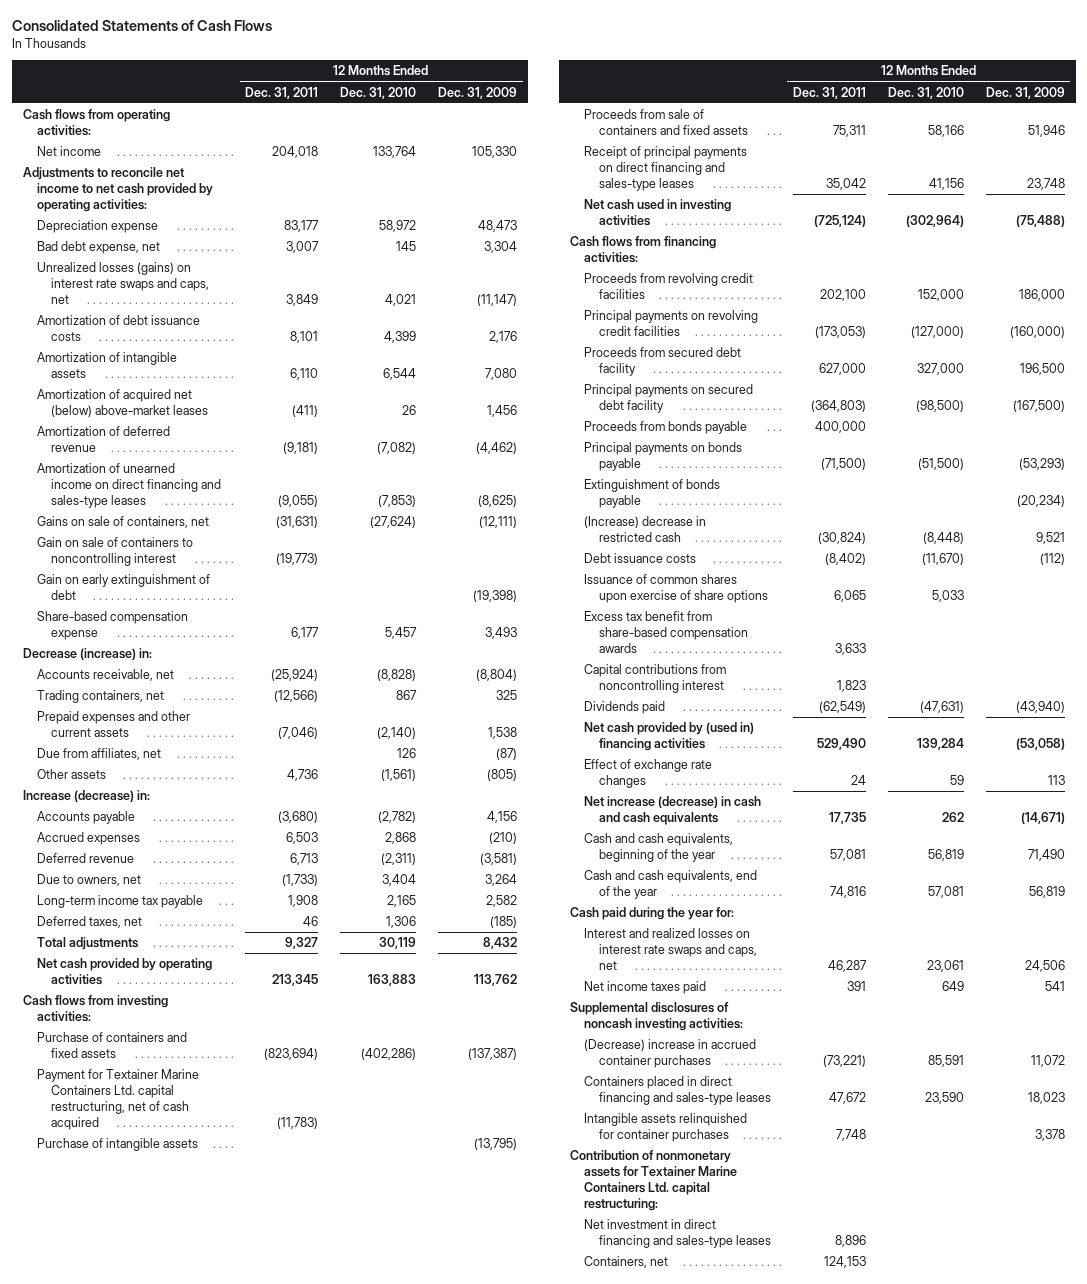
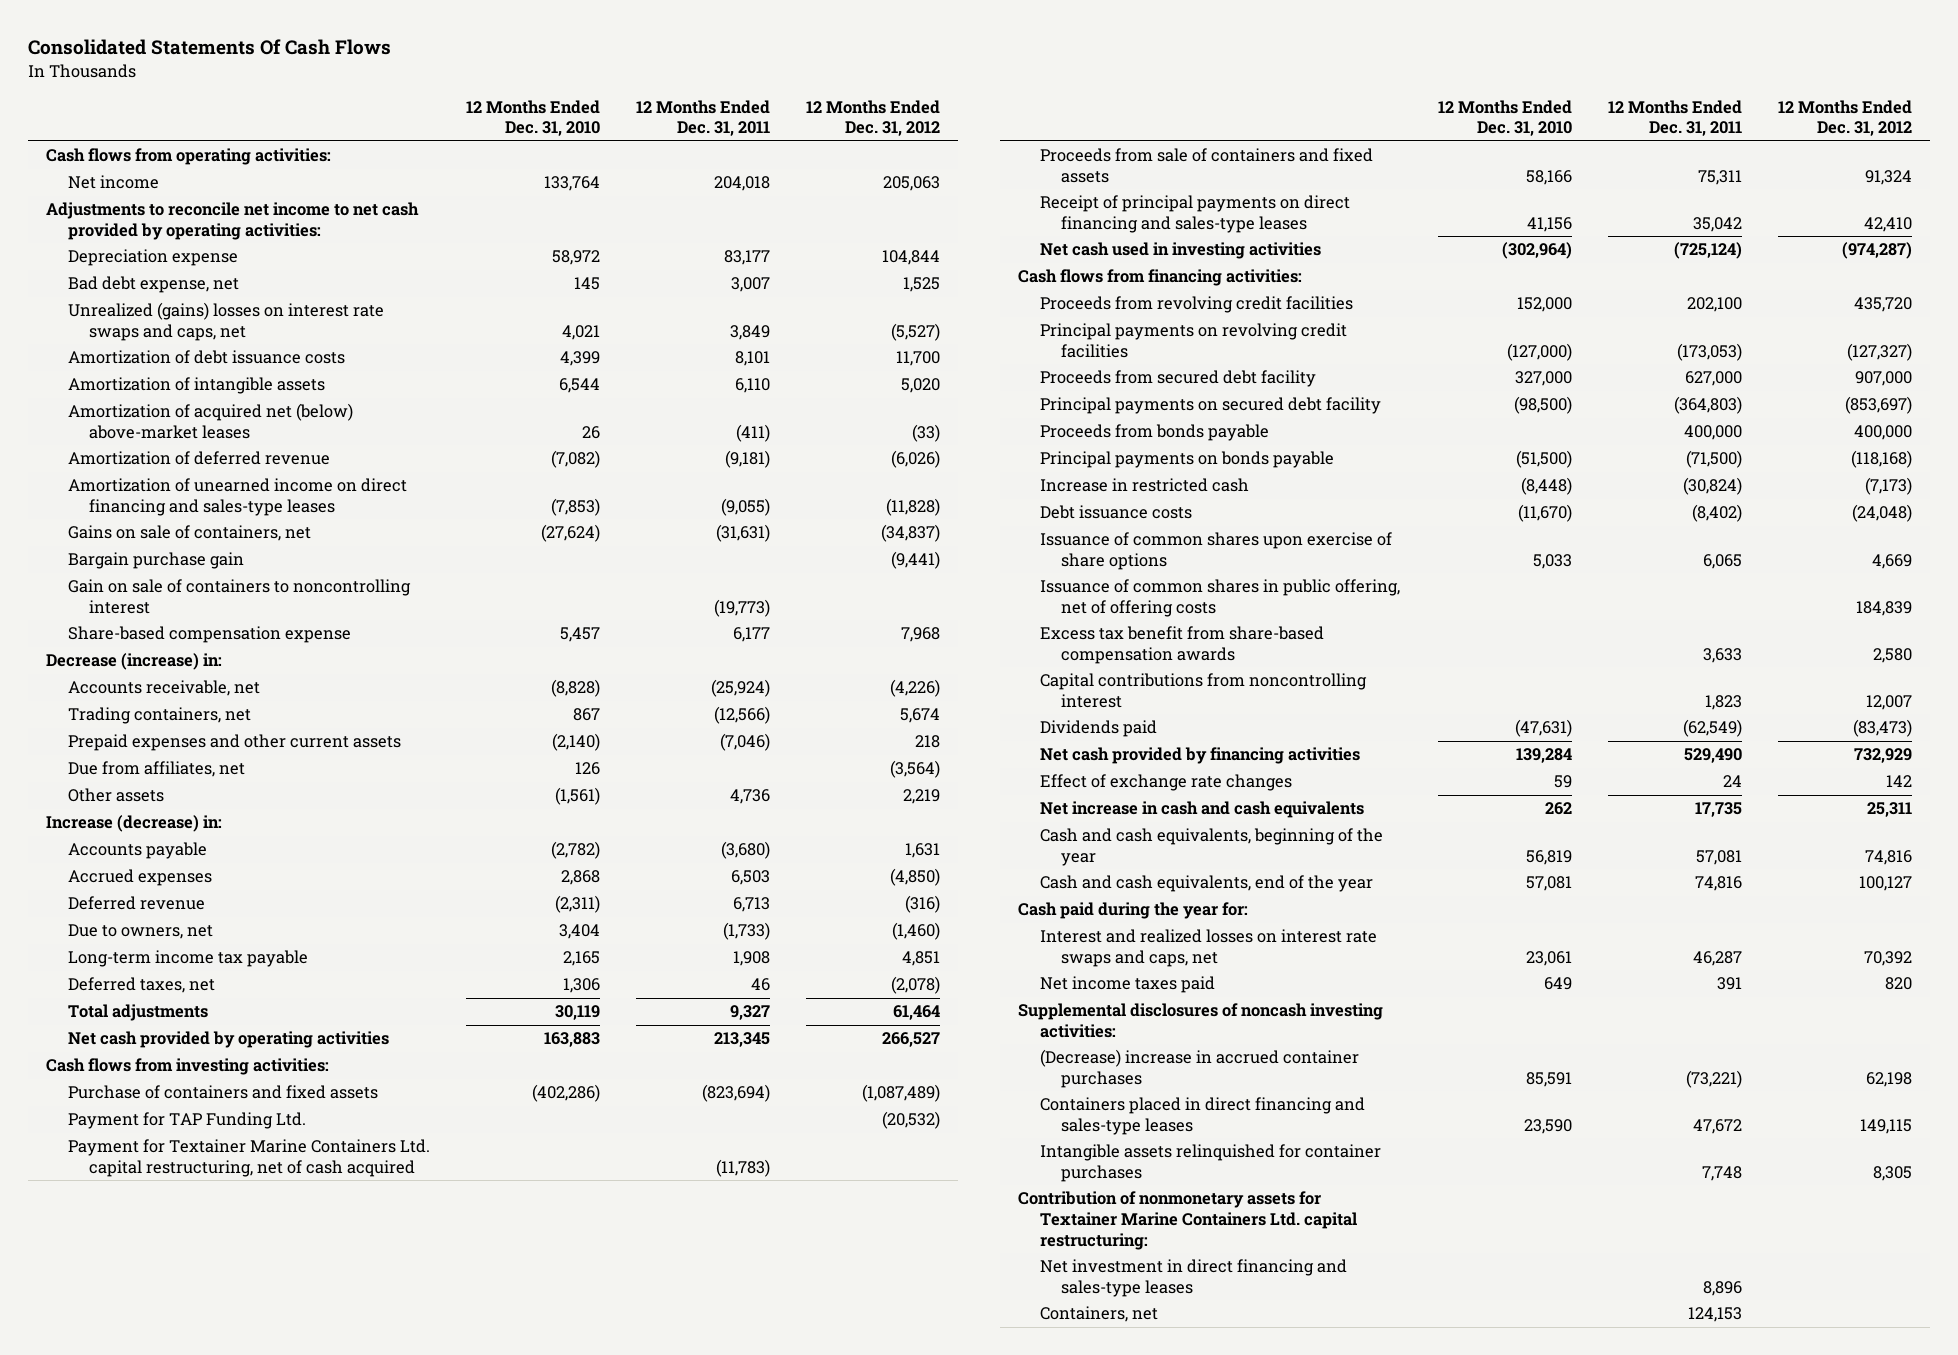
[11,20,272,32] Consolidated Statements of Cash Flows -> [28,39,392,56] Consolidated Statements Of Cash Flows
[438,86,518,99] Dec. 31, 2009 -> none
none -> [806,99,941,137] 12 Months Ended Dec. 31, 2012
[36,262,210,305] Unrealized losses (gains) on interest rate swaps and caps, net -> [67,302,384,342] Unrealized (gains) losses on interest rate swaps and caps, net
none -> [67,552,244,570] Bargain purchase gain
[36,574,210,601] Gain on early extinguishment of debt -> none
none -> [67,1112,306,1130] Payment for TAP Funding Ltd.
[36,1138,198,1152] Purchase of intangible assets -> none
[584,479,721,509] Extinguishment of bonds payable -> none
[584,516,707,543] (Increase) decrease in restricted cash -> [1039,478,1249,493] Increase in restricted cash
none -> [1039,579,1400,618] Issuance of common shares in public offering, net of offering costs
[584,722,755,752] Net cash provided by (used in) financing activities -> [1039,747,1360,765] Net cash provided by financing activities
[584,796,762,826] Net increase (decrease) in cash and cash equivalents -> [1039,801,1364,819] Net increase in cash and cash equivalents

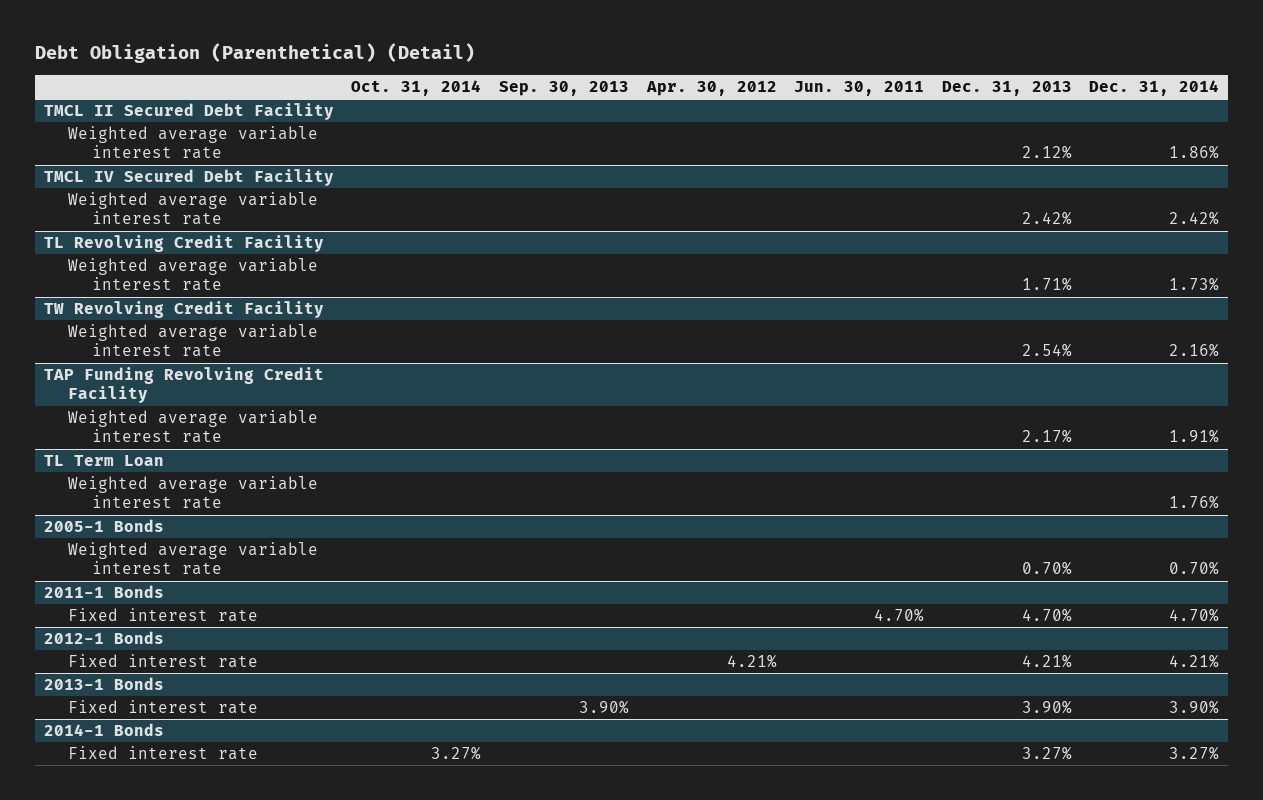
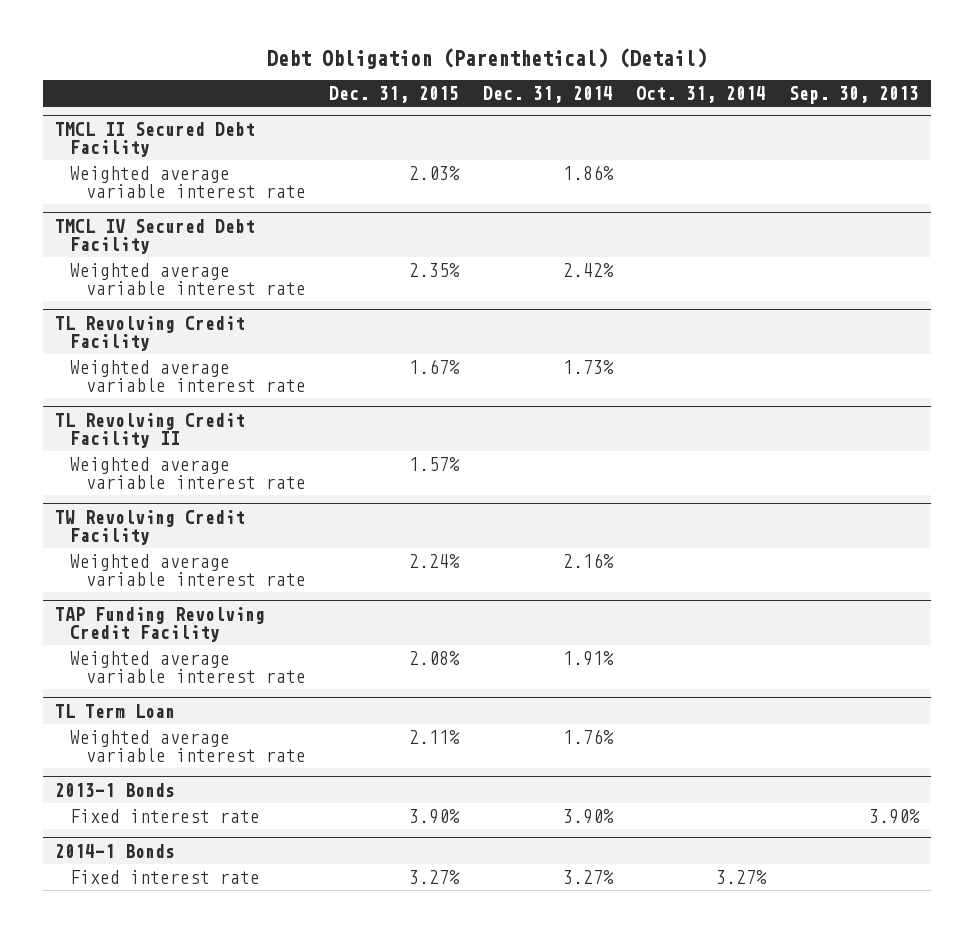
[645,80,777,96] Apr. 30, 2012 -> none
[794,80,925,96] Jun. 30, 2011 -> none
[941,80,1072,96] Dec. 31, 2013 -> none
none -> [329,86,460,104] Dec. 31, 2015
none -> [54,412,245,448] TL Revolving Credit Facility II
none -> [70,456,307,489] Weighted average variable interest rate
[43,519,164,533] 2005-1 Bonds -> none
[67,542,318,576] Weighted average variable interest rate -> none
[43,585,164,599] 2011-1 Bonds -> none
[67,608,258,623] Fixed interest rate -> none
[43,631,164,645] 2012-1 Bonds -> none
[67,654,258,669] Fixed interest rate -> none

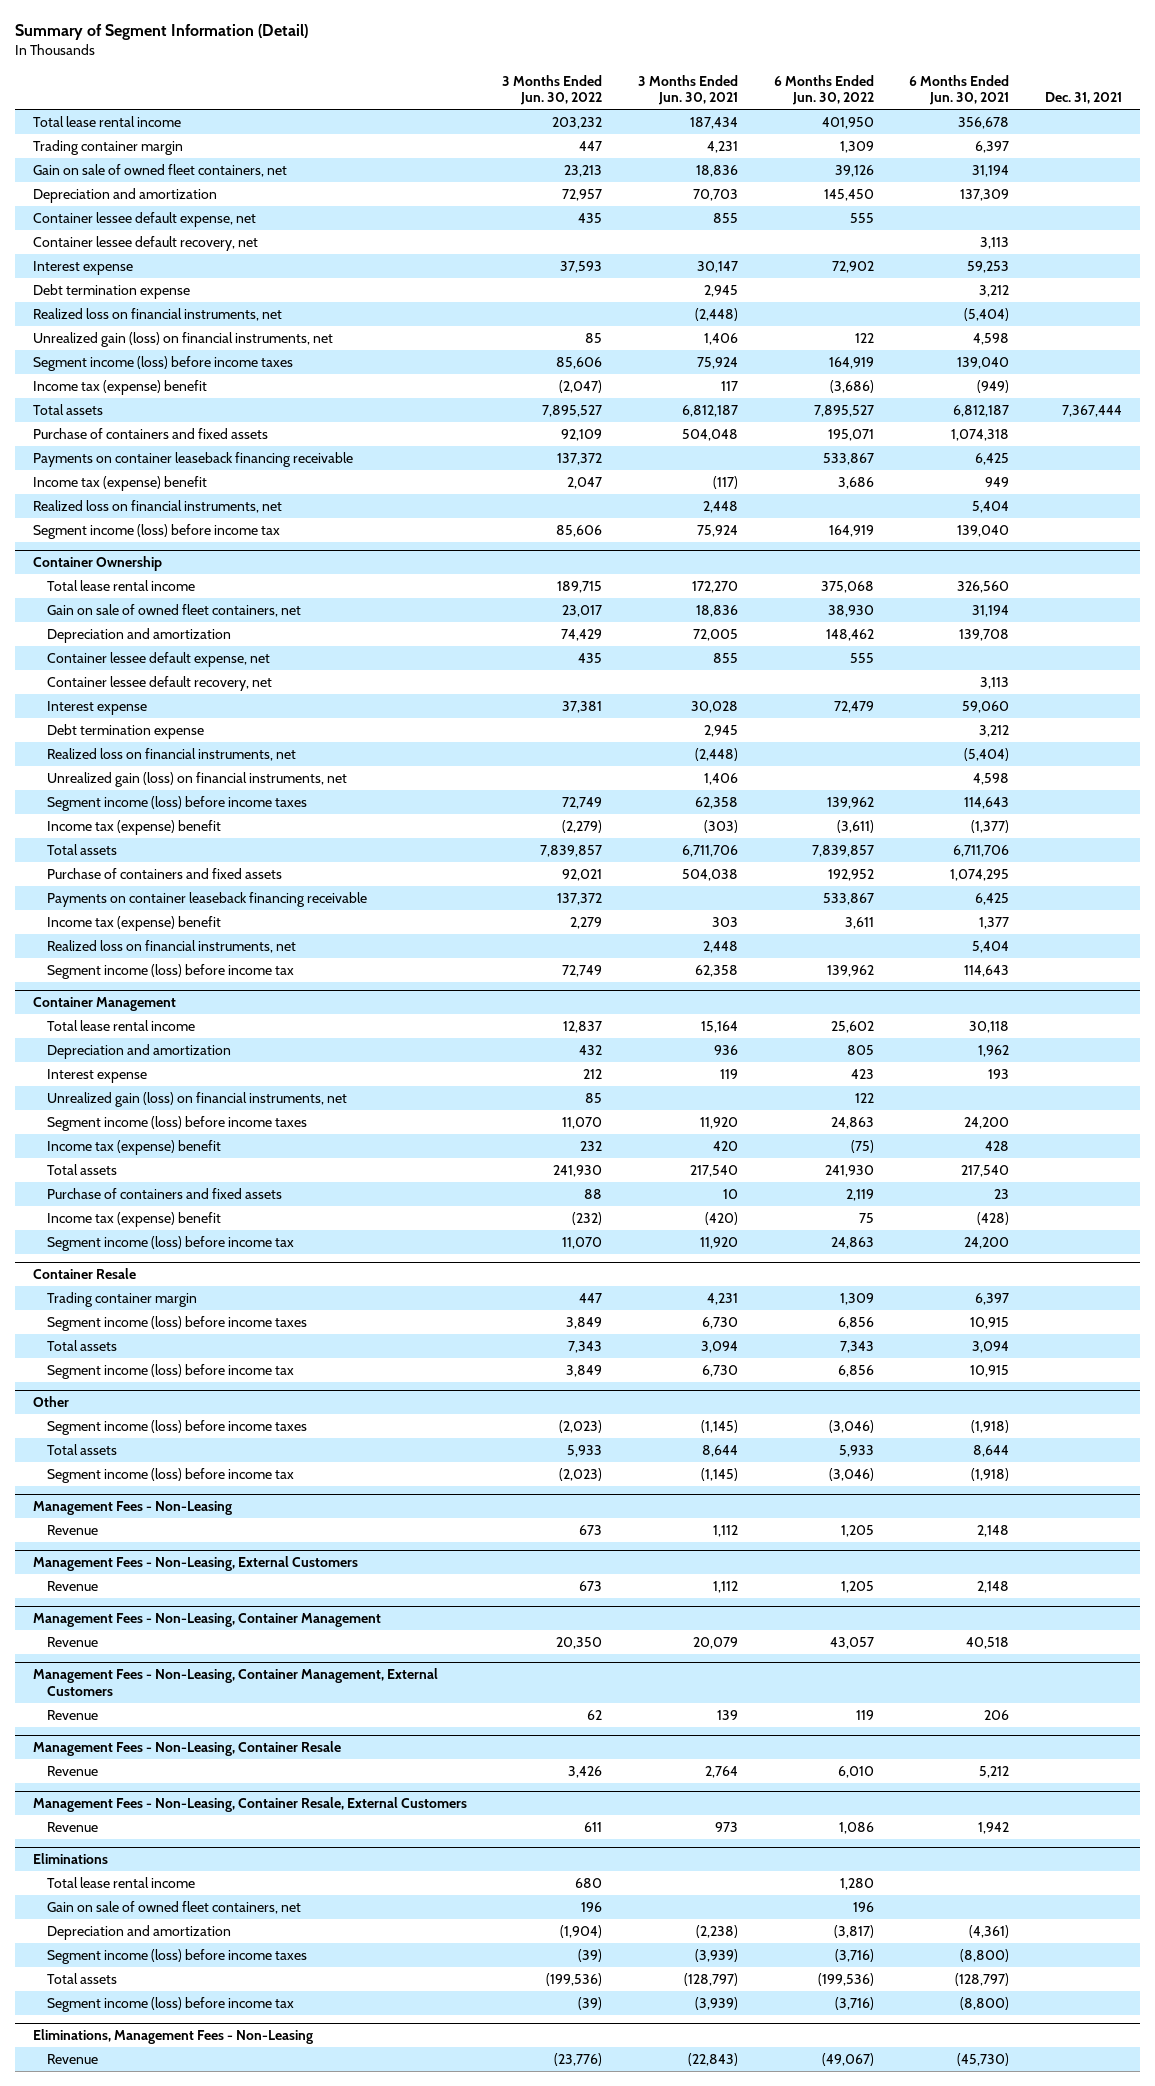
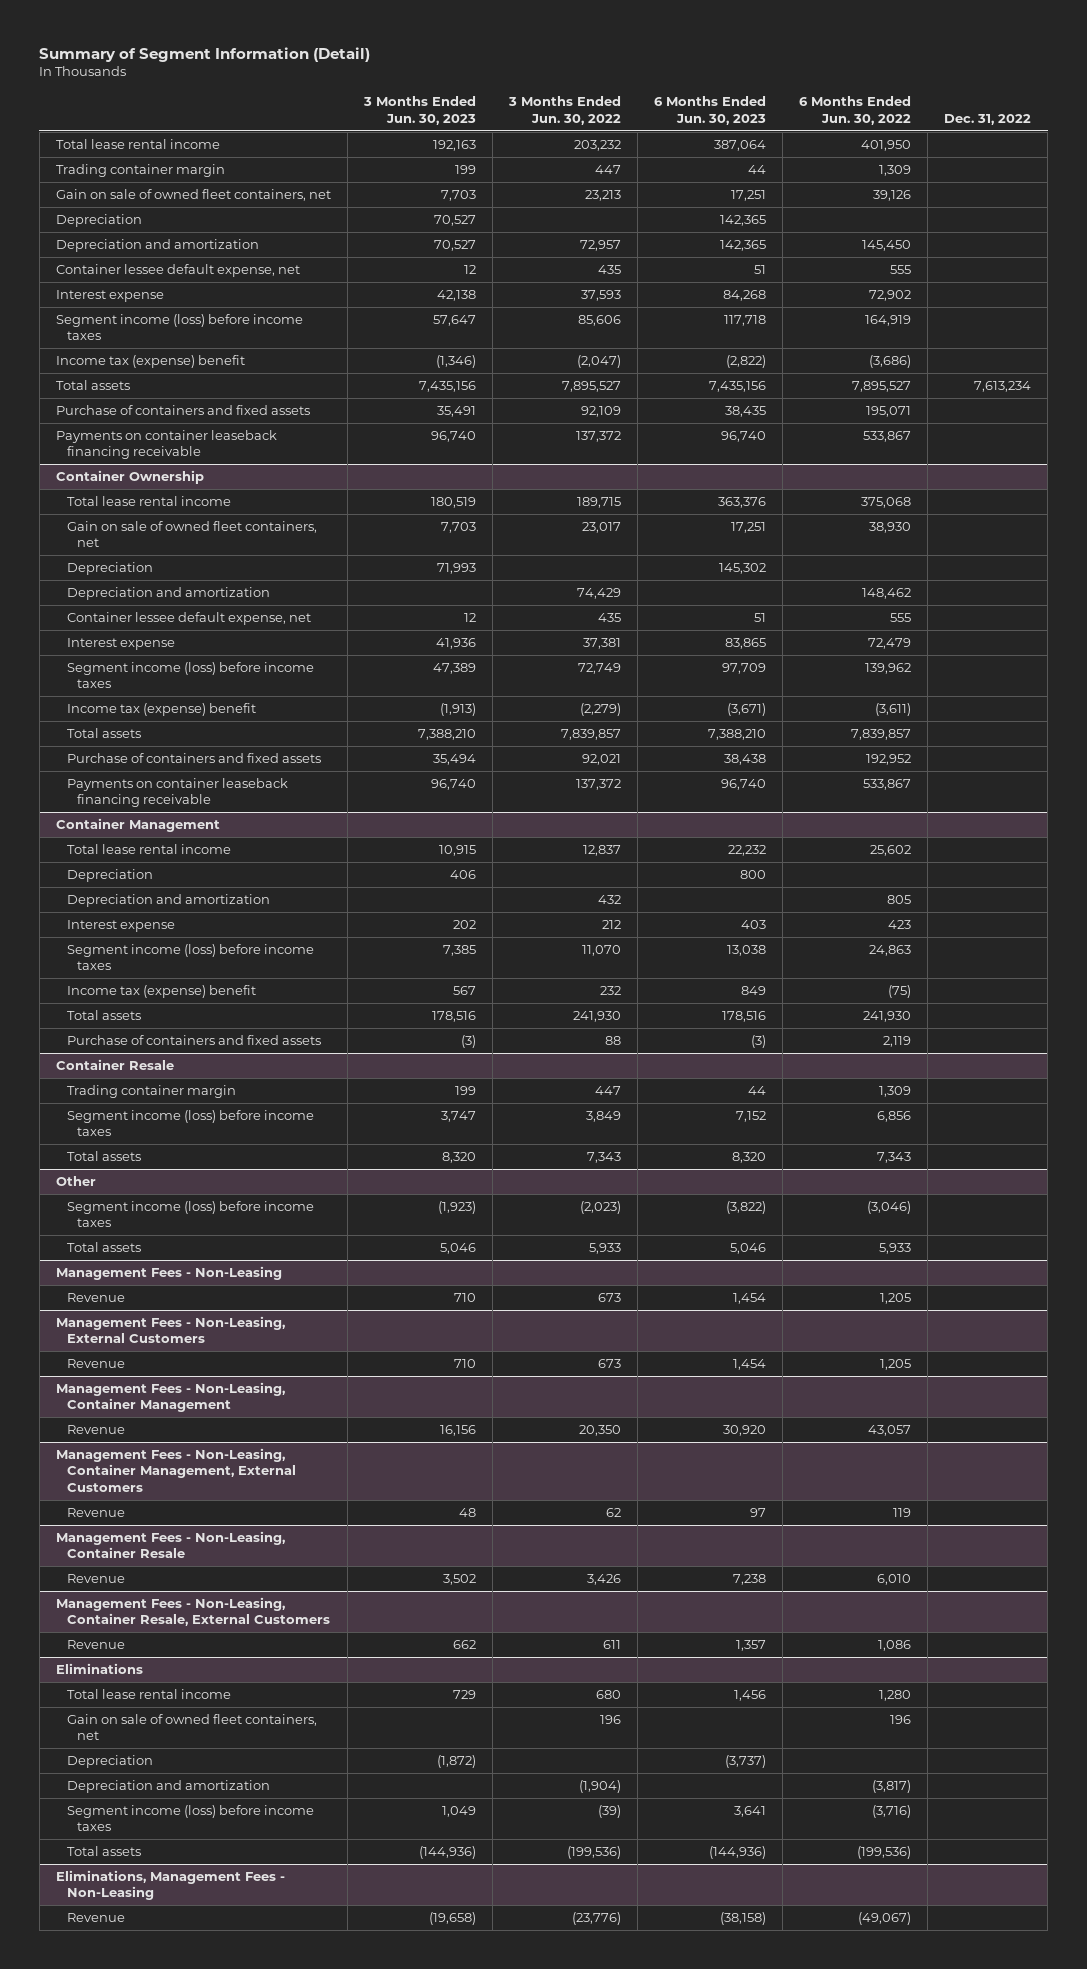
[638,74,739,105] 3 Months Ended Jun. 30, 2021 -> none
[909,74,1010,105] 6 Months Ended Jun. 30, 2021 -> none
[1045,91,1123,104] Dec. 31, 2021 -> none
none -> [362,96,476,125] 3 Months Ended Jun. 30, 2023
none -> [654,96,767,125] 6 Months Ended Jun. 30, 2023
none -> [944,113,1032,125] Dec. 31, 2022
none -> [55,213,142,227] Depreciation
[32,235,258,251] Container lessee default recovery, net -> none
[32,283,190,299] Debt termination expense -> none
[32,307,282,321] Realized loss on financial instruments, net -> none
[32,331,333,347] Unrealized gain (loss) on financial instruments, net -> none
[32,475,207,491] Income tax (expense) benefit -> none
[32,499,282,513] Realized loss on financial instruments, net -> none
[32,523,280,539] Segment income (loss) before income tax -> none
none -> [66,561,153,575] Depreciation
[46,675,272,691] Container lessee default recovery, net -> none
[46,723,204,739] Debt termination expense -> none
[46,747,296,761] Realized loss on financial instruments, net -> none
[46,771,347,787] Unrealized gain (loss) on financial instruments, net -> none
[46,915,221,931] Income tax (expense) benefit -> none
[46,939,296,953] Realized loss on financial instruments, net -> none
[46,963,294,979] Segment income (loss) before income tax -> none
none -> [66,868,153,882] Depreciation
[46,1091,347,1107] Unrealized gain (loss) on financial instruments, net -> none
[46,1211,221,1227] Income tax (expense) benefit -> none
[46,1235,294,1251] Segment income (loss) before income tax -> none
[46,1363,294,1379] Segment income (loss) before income tax -> none
[46,1467,294,1483] Segment income (loss) before income tax -> none
none -> [66,1754,153,1768] Depreciation
[46,1996,294,2012] Segment income (loss) before income tax -> none

